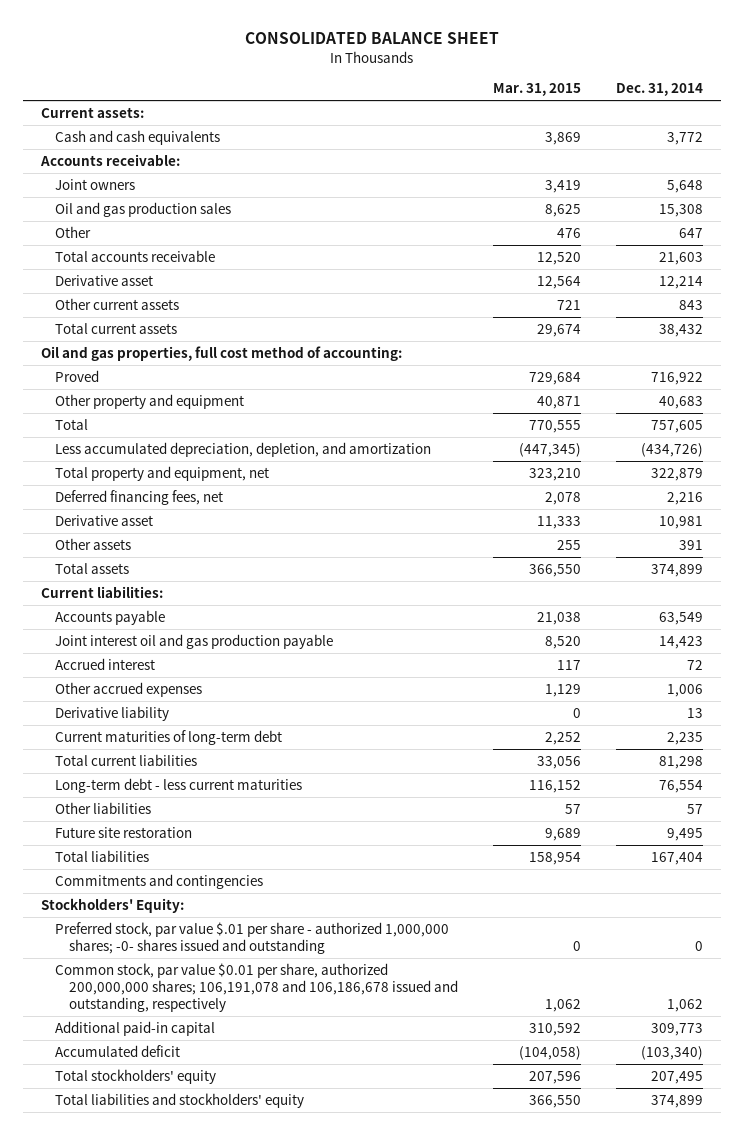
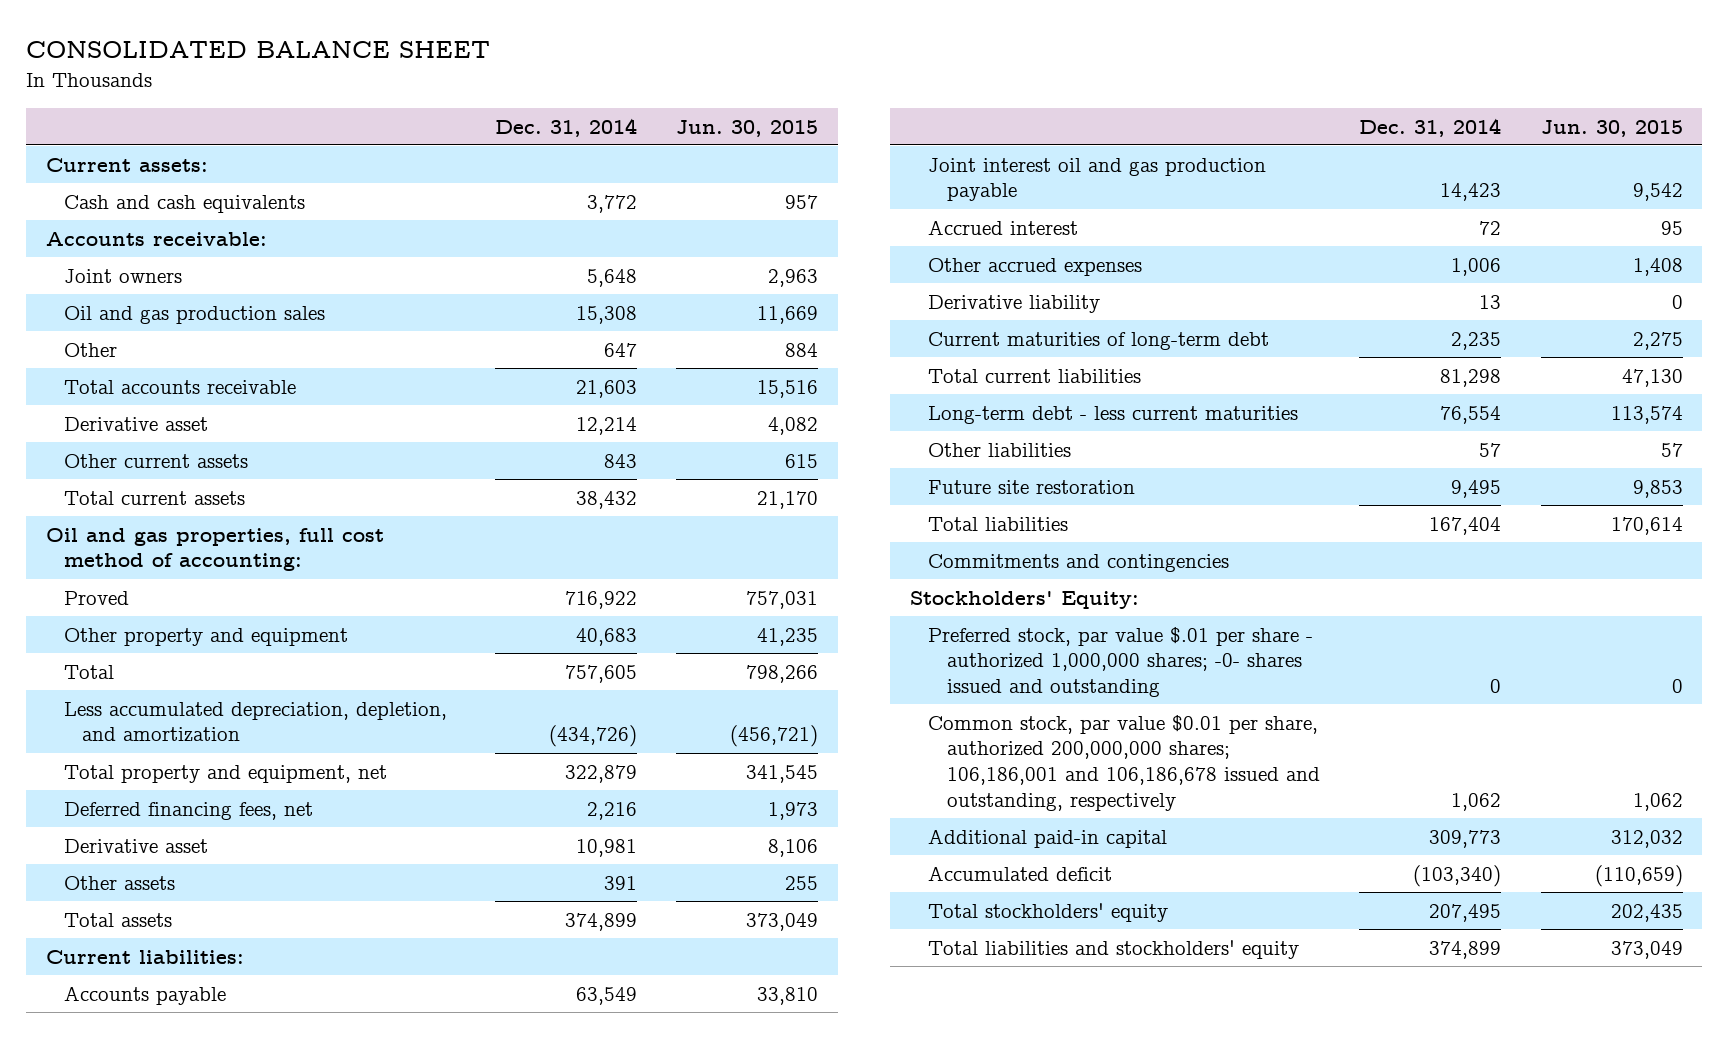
[493,82,582,96] Mar. 31, 2015 -> none
none -> [676,119,819,137] Jun. 30, 2015
[55,963,459,1012] Common stock, par value $0.01 per share, authorized 200,000,000 shares; 106,191,078 and 106,186,678 issued and outstanding, respectively -> [928,714,1320,811] Common stock, par value $0.01 per share, authorized 200,000,000 shares; 106,186,001 and 106,186,678 issued and outstanding, respectively

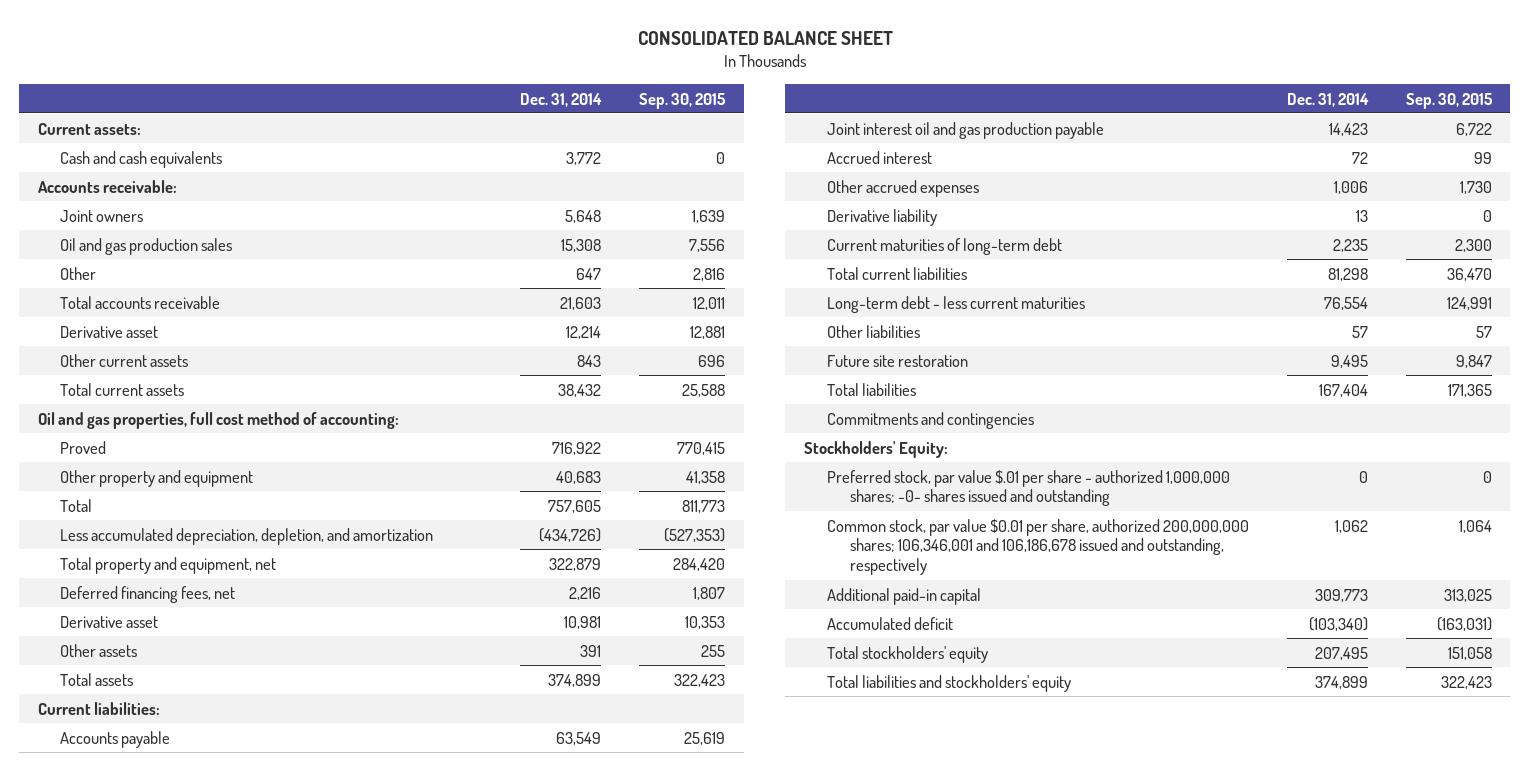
[676,119,819,137] Jun. 30, 2015 -> none
none -> [638,92,726,109] Sep. 30, 2015
[928,714,1320,811] Common stock, par value $0.01 per share, authorized 200,000,000 shares; 106,186,001 and 106,186,678 issued and outstanding, respectively -> [827,518,1250,576] Common stock, par value $0.01 per share, authorized 200,000,000 shares; 106,346,001 and 106,186,678 issued and outstanding, respectively

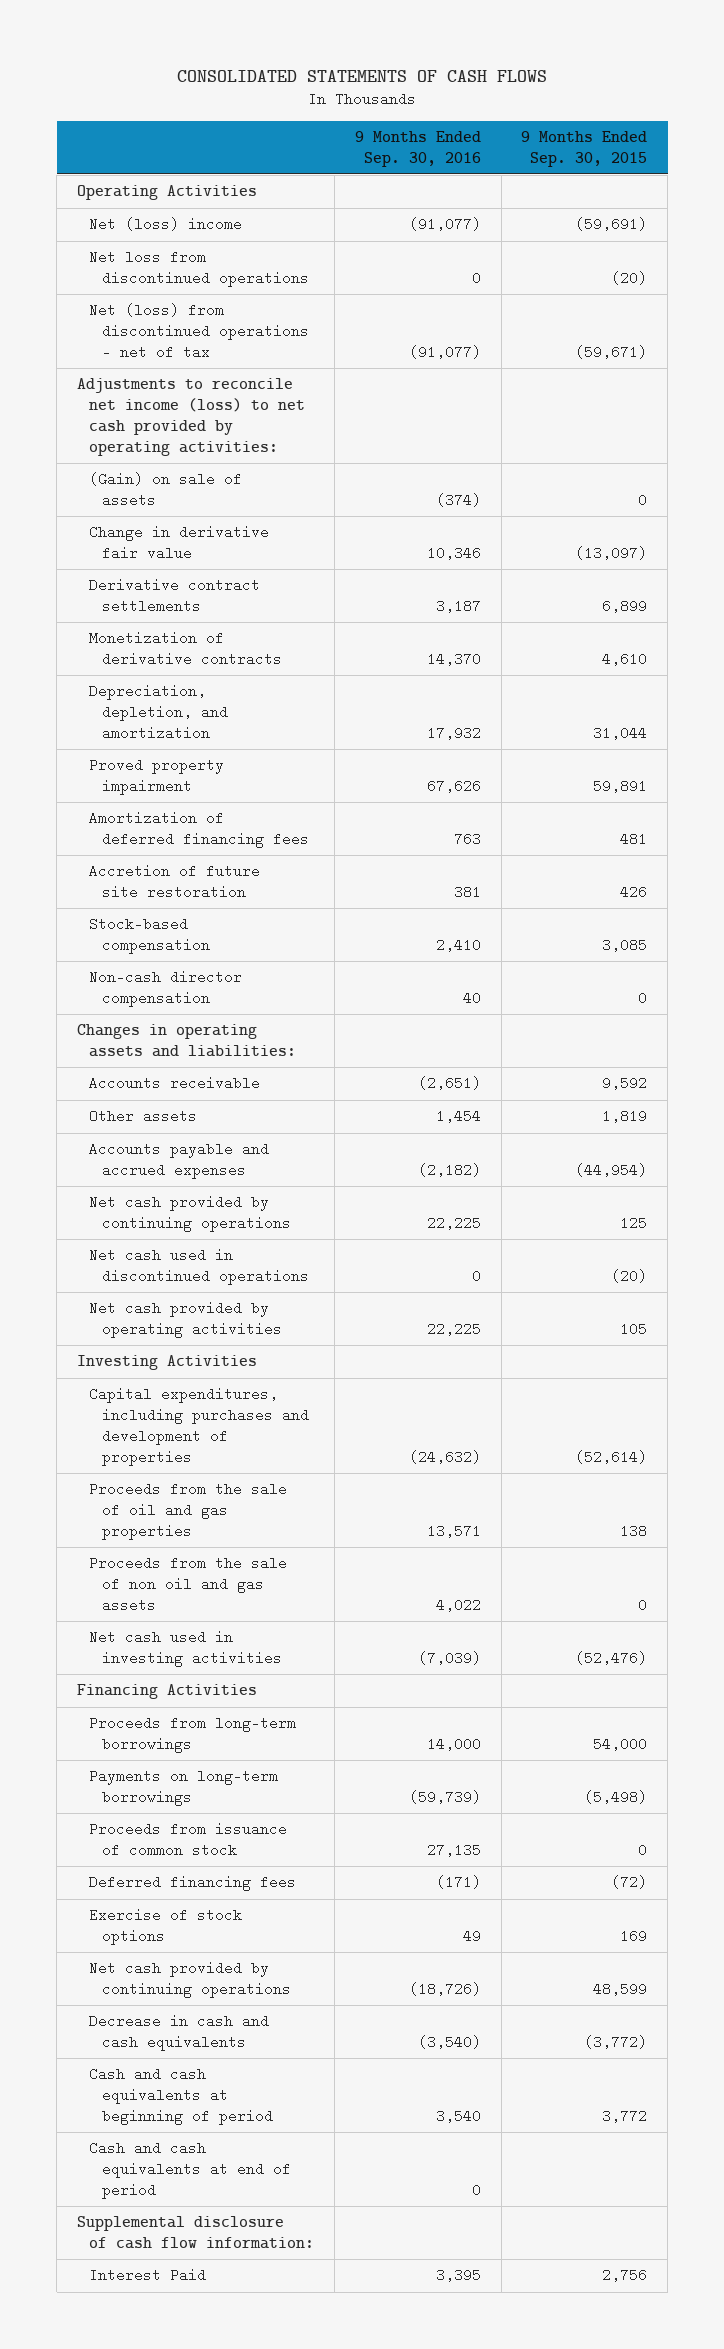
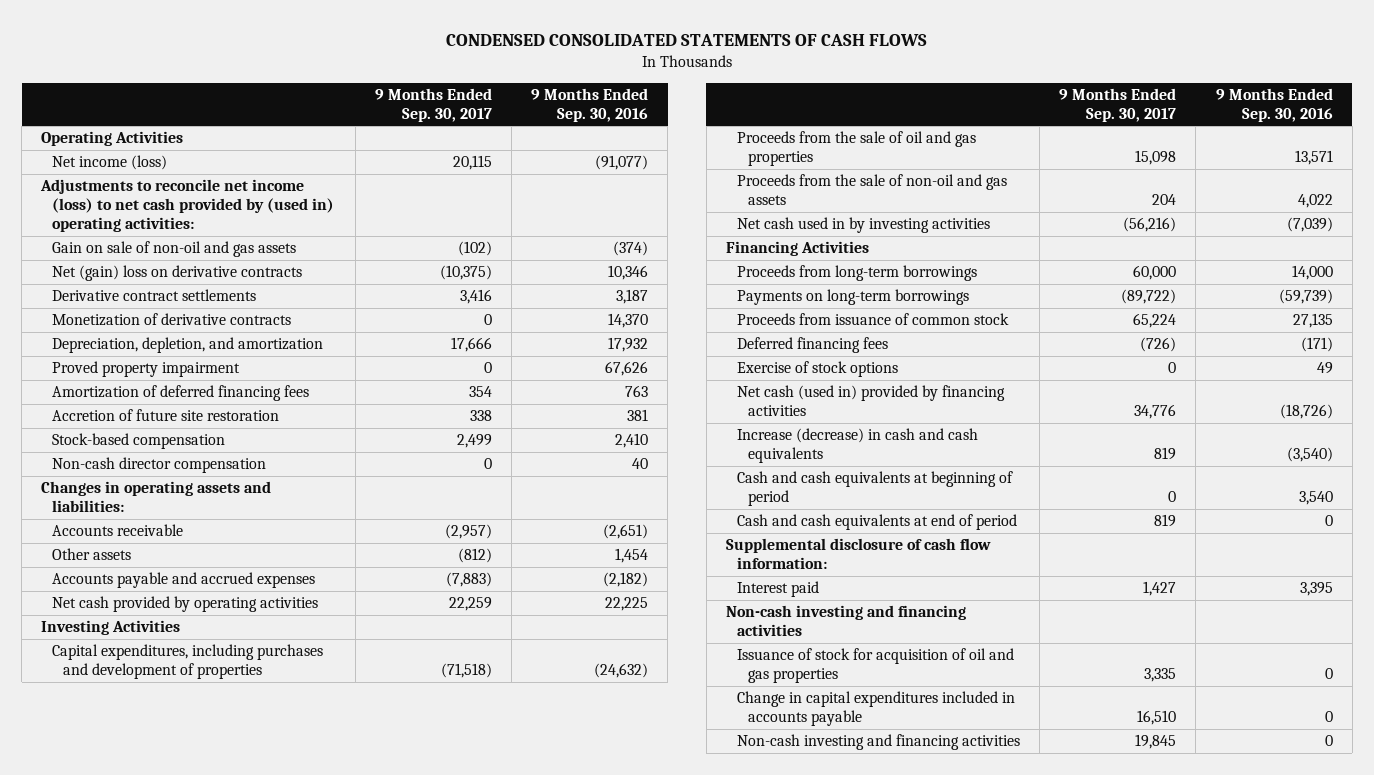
[177,70,548,83] CONSOLIDATED STATEMENTS OF CASH FLOWS -> [445,33,927,46] CONDENSED CONSOLIDATED STATEMENTS OF CASH FLOWS
[521,130,648,167] 9 Months Ended Sep. 30, 2015 -> none
none -> [374,87,492,122] 9 Months Ended Sep. 30, 2017
[89,250,309,288] Net loss from discontinued operations -> none
[89,303,309,359] Net (loss) from discontinued operations - net of tax -> none
[89,217,243,232] Net (loss) income -> [52,155,168,171] Net income (loss)
[76,378,306,456] Adjustments to reconcile net income (loss) to net cash provided by operating activities: -> [40,179,335,233] Adjustments to reconcile net income (loss) to net cash provided by (used in) operating activities:
[89,472,243,508] (Gain) on sale of assets -> [52,241,297,258] Gain on sale of non-oil and gas assets
[89,525,270,561] Change in derivative fair value -> [52,265,303,282] Net (gain) loss on derivative contracts
[89,1195,291,1233] Net cash provided by continuing operations -> none
[89,1248,309,1286] Net cash used in discontinued operations -> none
[89,1556,288,1612] Proceeds from the sale of non oil and gas assets -> [737,174,1008,206] Proceeds from the sale of non-oil and gas assets
[89,1630,282,1668] Net cash used in investing activities -> [737,217,991,234] Net cash used in by investing activities
[89,1961,291,1999] Net cash provided by continuing operations -> [737,385,1006,417] Net cash (used in) provided by financing activities
[89,2014,270,2052] Decrease in cash and cash equivalents -> [737,428,979,464] Increase (decrease) in cash and cash equivalents
[89,2268,207,2283] Interest Paid -> [737,581,820,598] Interest paid
none -> [726,605,967,637] Non-cash investing and financing activities
none -> [737,648,1015,684] Issuance of stock for acquisition of oil and gas properties
none -> [737,691,1016,727] Change in capital expenditures included in accounts payable
none -> [737,734,1021,751] Non-cash investing and financing activities

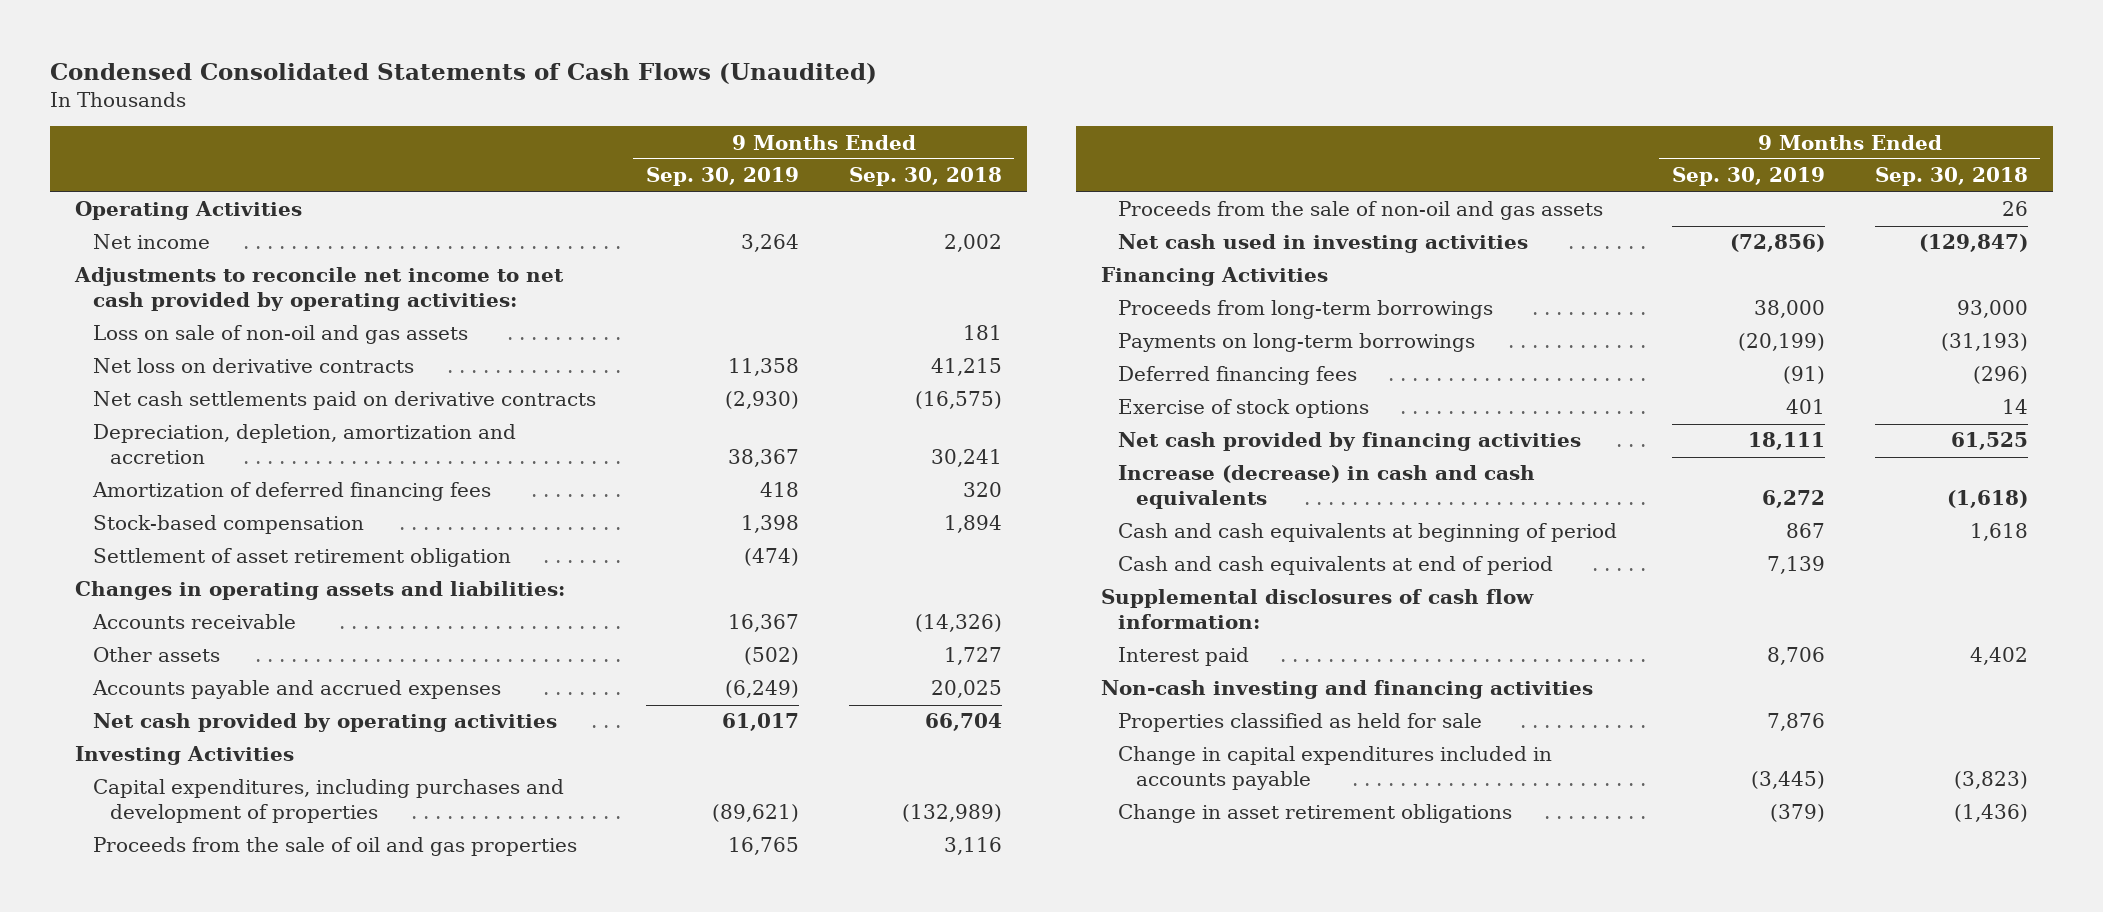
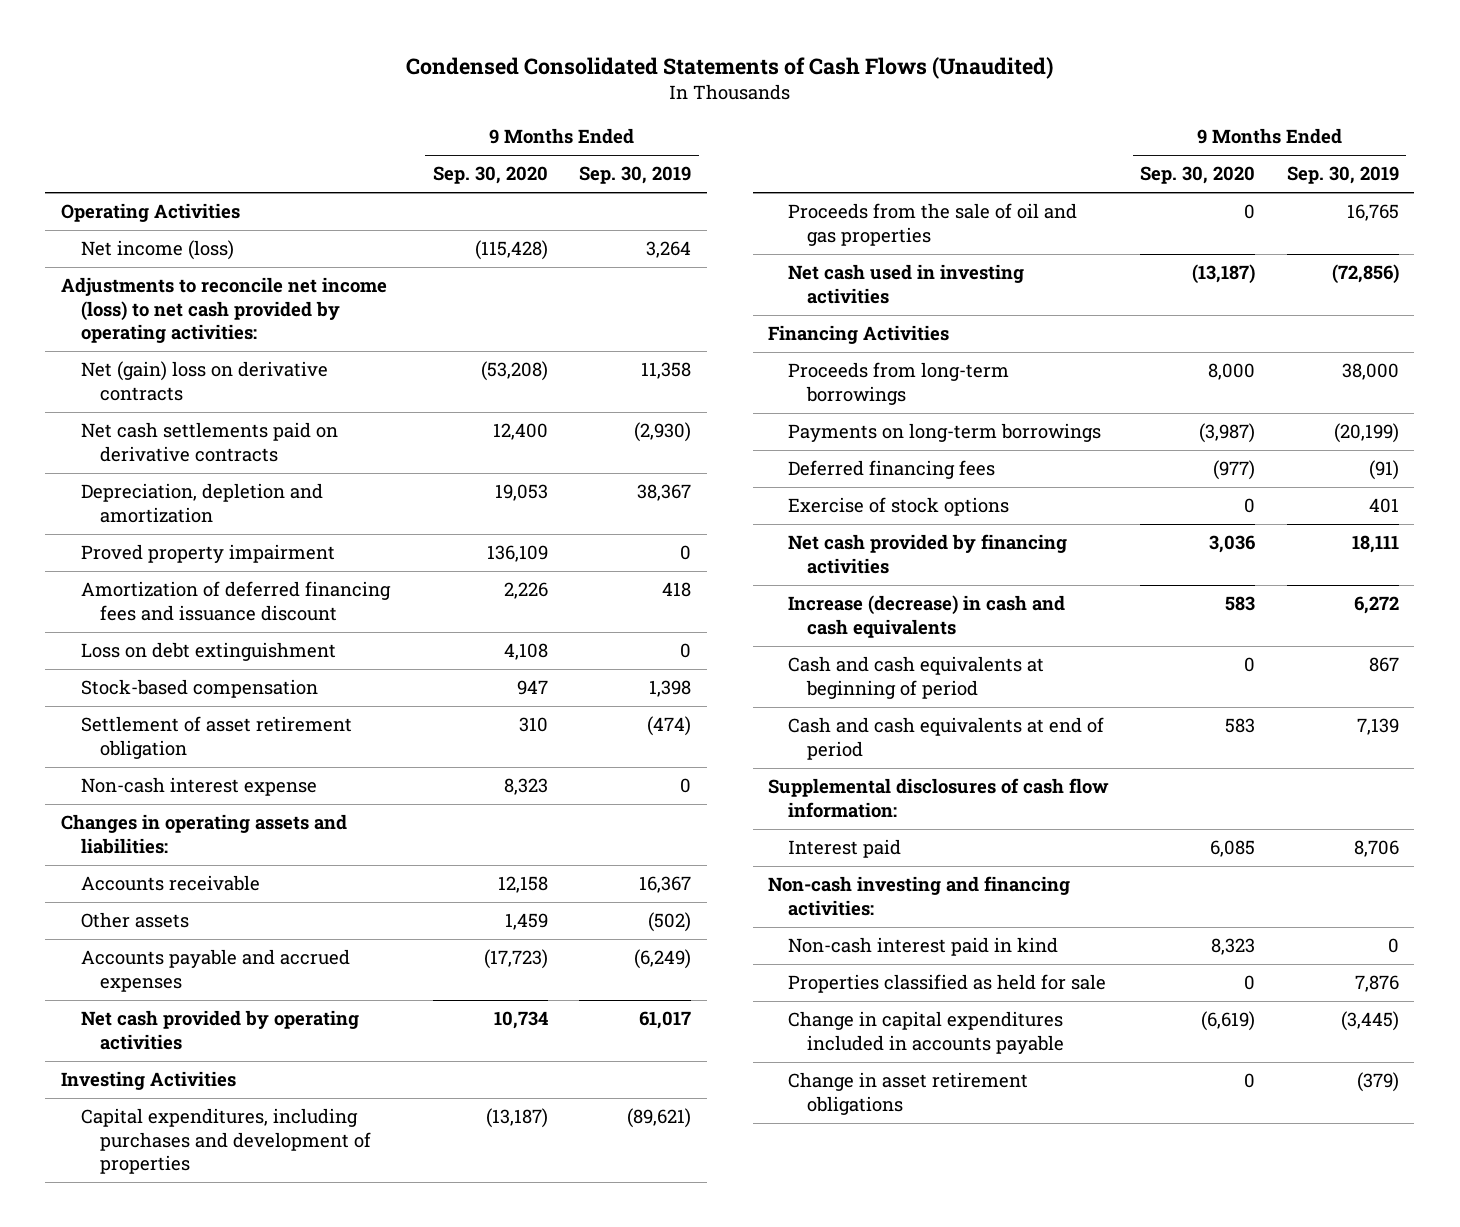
[848,167,1002,187] Sep. 30, 2018 -> none
none -> [433,166,549,185] Sep. 30, 2020
[92,325,468,345] Loss on sale of non-oil and gas assets -> none
[92,234,210,250] Net income -> [80,240,234,261] Net income (loss)
[74,267,565,312] Adjustments to reconcile net income to net cash provided by operating activities: -> [61,277,388,344] Adjustments to reconcile net income (loss) to net cash provided by operating activities:
[92,358,414,374] Net loss on derivative contracts -> [80,361,328,401] Net (gain) loss on derivative contracts
[92,424,516,465] Depreciation, depletion, amortization and accretion -> [80,483,323,523] Depreciation, depletion and amortization
none -> [80,544,335,564] Proved property impairment
[91,482,491,502] Amortization of deferred financing fees -> [80,581,391,621] Amortization of deferred financing fees and issuance discount
none -> [80,642,336,662] Loss on debt extinguishment
none -> [80,777,317,797] Non-cash interest expense
[1118,201,1604,221] Proceeds from the sale of non-oil and gas assets -> none
[1100,680,1593,700] Non-cash investing and financing activities -> [768,876,1071,916] Non-cash investing and financing activities:
none -> [787,937,1058,957] Non-cash interest paid in kind

